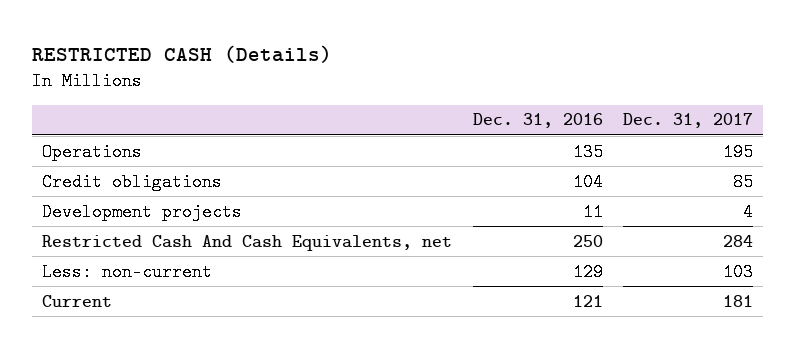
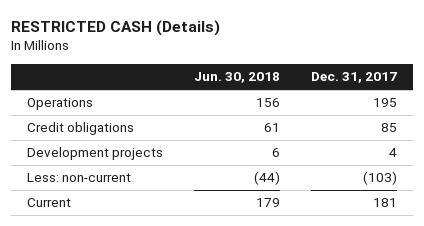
[472,113,603,129] Dec. 31, 2016 -> none
none -> [194,72,281,84] Jun. 30, 2018
[42,234,453,251] Restricted Cash And Cash Equivalents, net -> none
[722,262,753,281] 103 -> [363,171,398,186] (103)

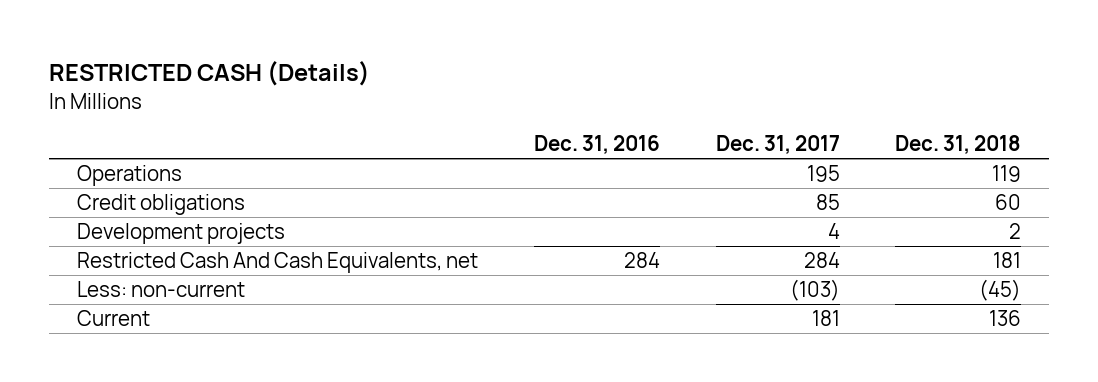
[194,72,281,84] Jun. 30, 2018 -> none
none -> [533,135,660,155] Dec. 31, 2016
none -> [895,135,1022,155] Dec. 31, 2018
none -> [77,252,479,274] Restricted Cash And Cash Equivalents, net

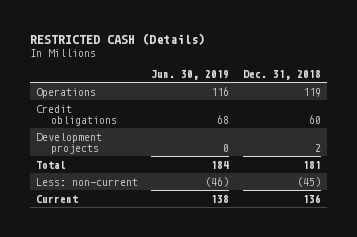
[533,135,660,155] Dec. 31, 2016 -> none
[715,135,840,155] Dec. 31, 2017 -> none
none -> [151,70,230,81] Jun. 30, 2019
[77,252,479,274] Restricted Cash And Cash Equivalents, net -> [36,160,67,169] Total

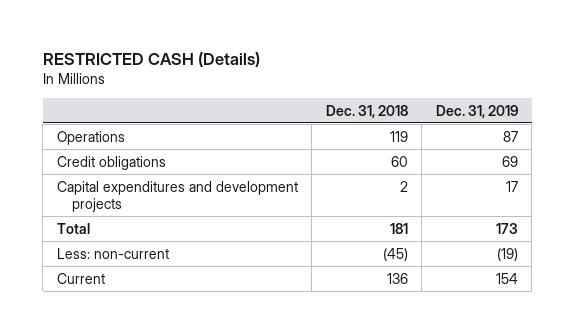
[151,70,230,81] Jun. 30, 2019 -> none
none -> [435,104,518,118] Dec. 31, 2019
[36,132,103,154] Development projects -> [56,180,298,213] Capital expenditures and development projects

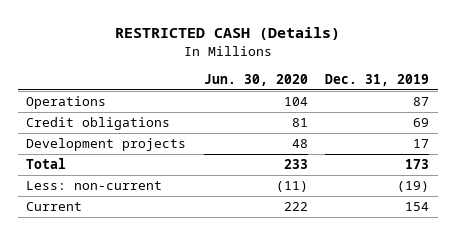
[325,104,408,118] Dec. 31, 2018 -> none
none -> [203,74,308,87] Jun. 30, 2020
[56,180,298,213] Capital expenditures and development projects -> [26,138,187,152] Development projects

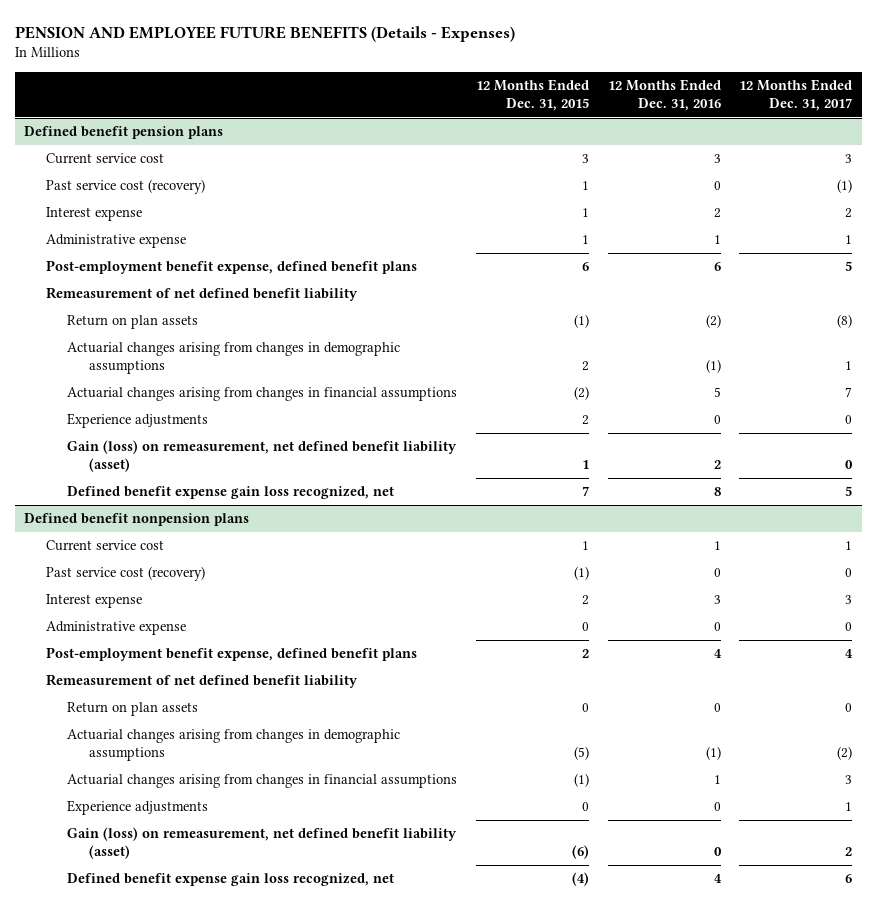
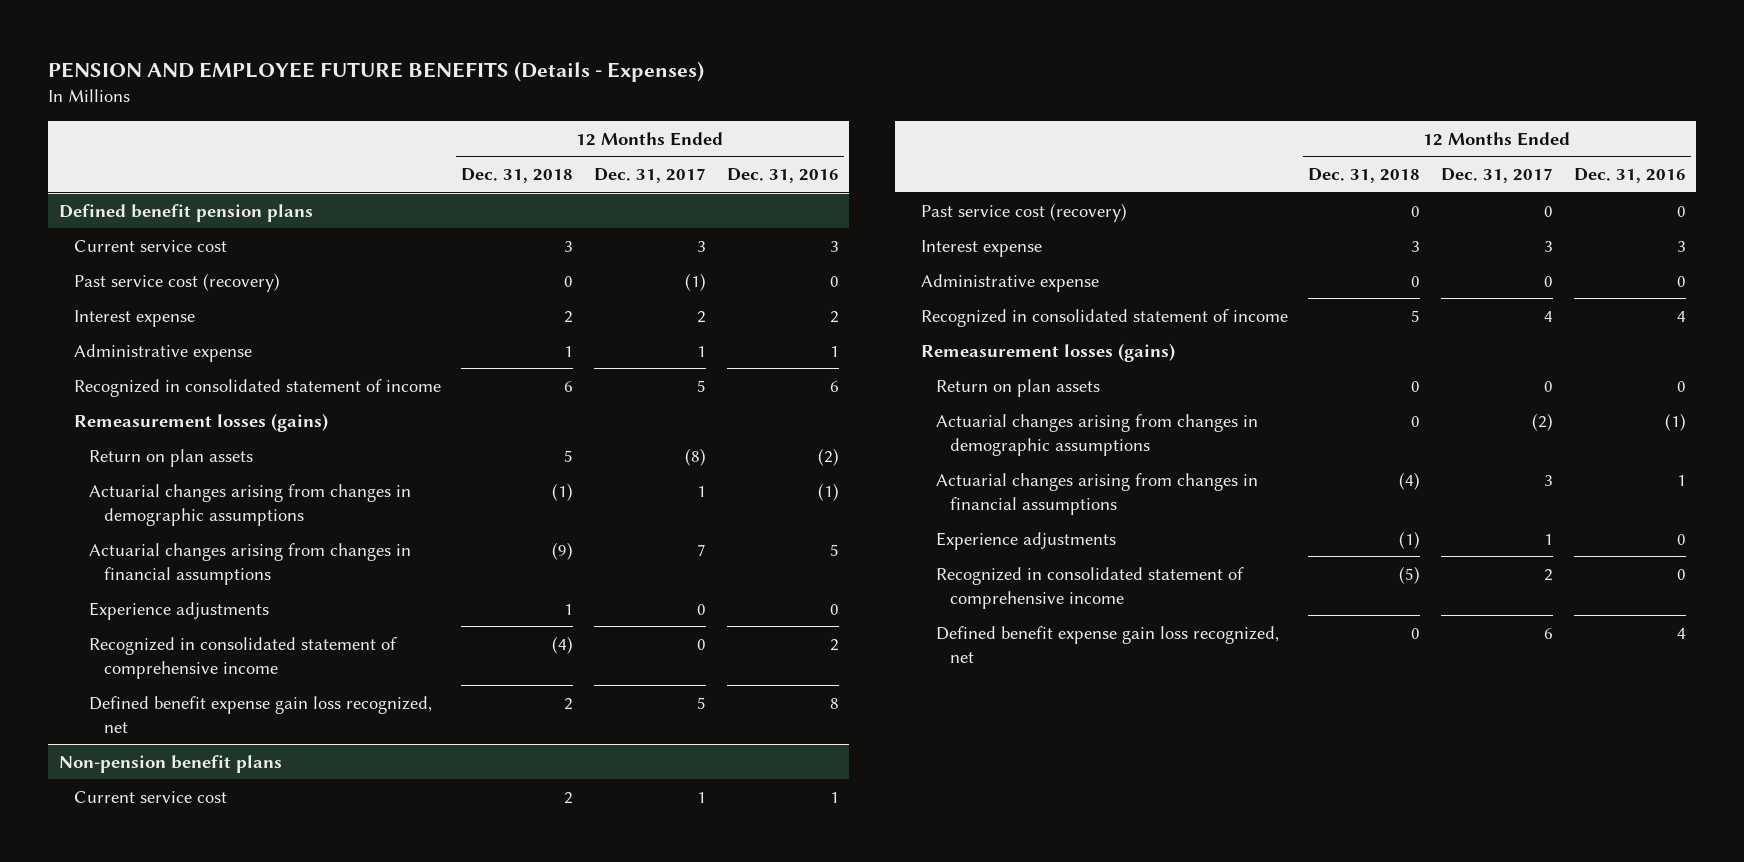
[476,78,590,111] 12 Months Ended Dec. 31, 2015 -> none
none -> [461,167,574,183] Dec. 31, 2018
[45,260,417,275] Post-employment benefit expense, defined benefit plans -> [73,378,441,397] Recognized in consolidated statement of income
[45,287,358,302] Remeasurement of net defined benefit liability -> [73,412,328,432] Remeasurement losses (gains)
[67,440,458,473] Gain (loss) on remeasurement, net defined benefit liability (asset) -> [88,636,397,679] Recognized in consolidated statement of comprehensive income
[24,513,250,527] Defined benefit nonpension plans -> [58,754,282,773] Non-pension benefit plans
[45,647,417,662] Post-employment benefit expense, defined benefit plans -> [920,308,1288,327] Recognized in consolidated statement of income
[45,674,358,689] Remeasurement of net defined benefit liability -> [920,342,1175,362] Remeasurement losses (gains)
[67,827,458,860] Gain (loss) on remeasurement, net defined benefit liability (asset) -> [935,566,1244,609] Recognized in consolidated statement of comprehensive income

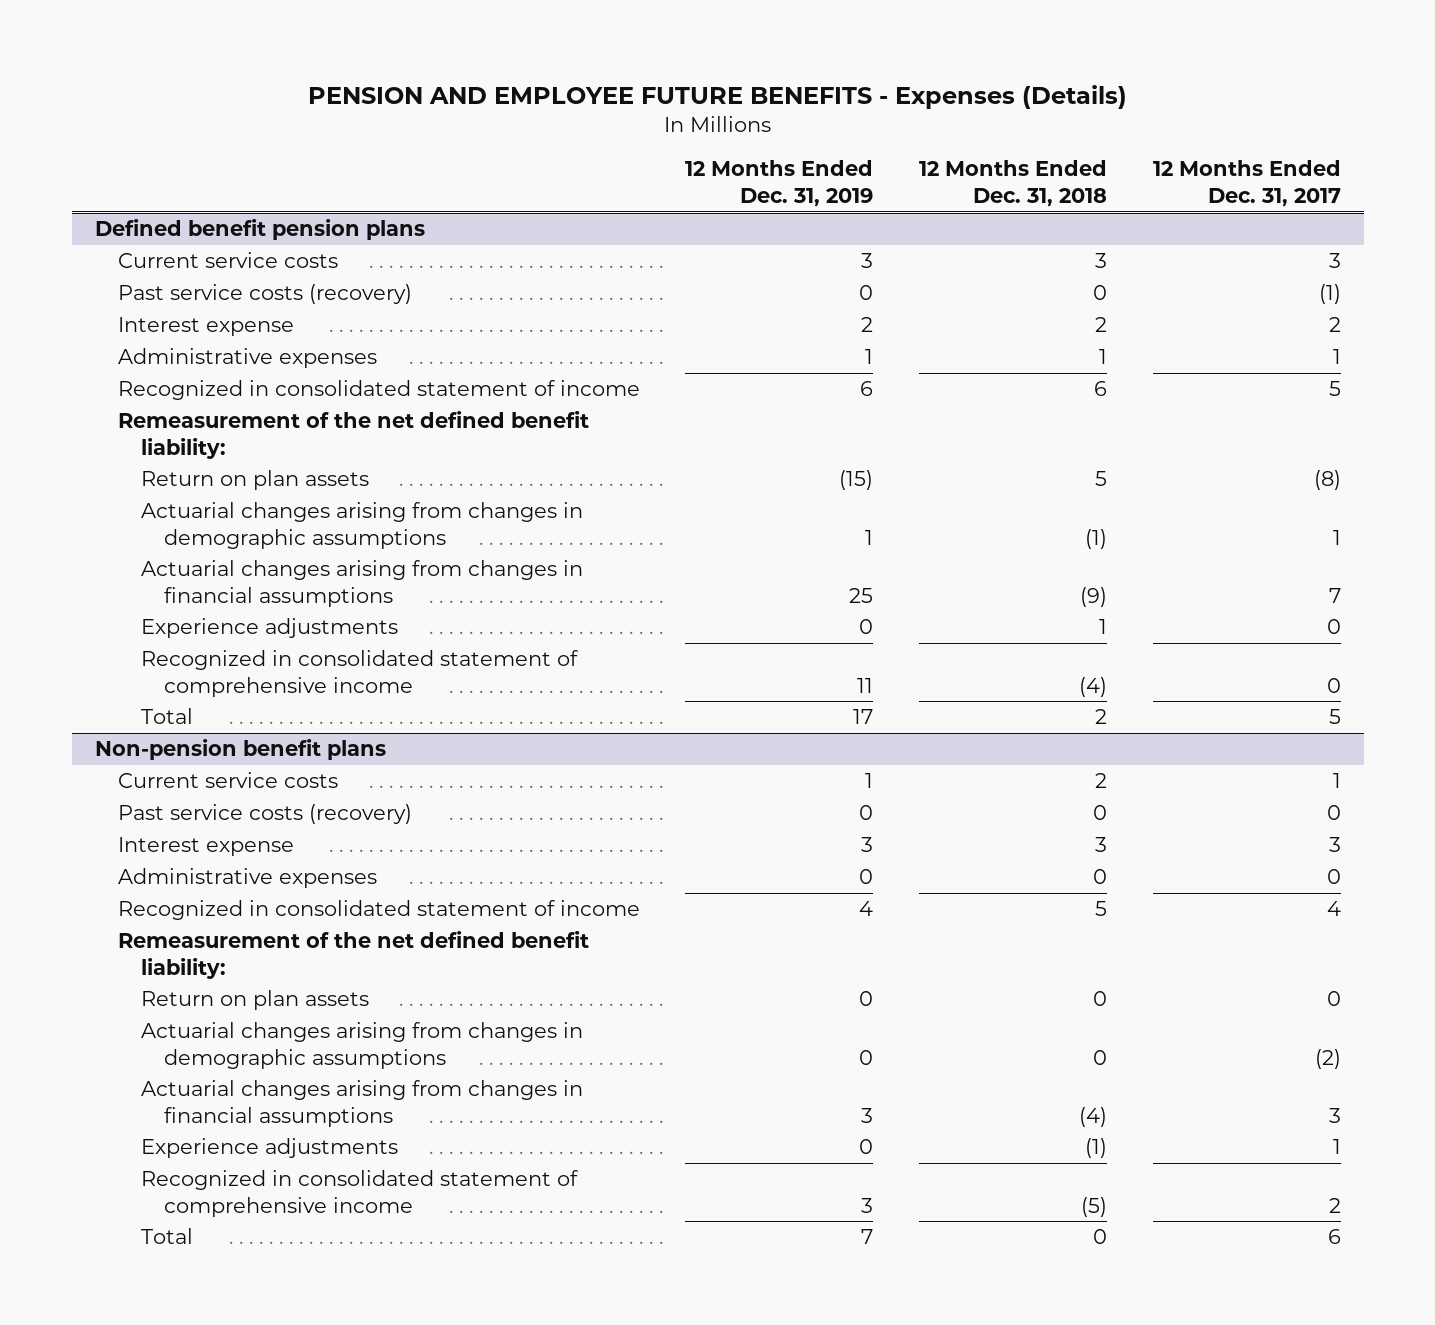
[48,61,705,83] PENSION AND EMPLOYEE FUTURE BENEFITS (Details - Expenses) -> [307,85,1127,110] PENSION AND EMPLOYEE FUTURE BENEFITS - Expenses (Details)
[726,167,839,183] Dec. 31, 2016 -> none
none -> [685,160,874,208] 12 Months Ended Dec. 31, 2019
[73,239,227,252] Current service cost -> [117,252,338,269] Current service costs
[73,272,280,292] Past service cost (recovery) -> [117,284,412,305] Past service costs (recovery)
[73,343,252,362] Administrative expense -> [117,348,377,369] Administrative expenses
[73,412,328,432] Remeasurement losses (gains) -> [117,411,589,459] Remeasurement of the net defined benefit liability:
[88,695,432,733] Defined benefit expense gain loss recognized, net -> [141,708,194,725] Total
[73,790,227,803] Current service cost -> [117,772,338,789] Current service costs
[920,202,1127,222] Past service cost (recovery) -> [117,804,412,825] Past service costs (recovery)
[920,273,1099,292] Administrative expense -> [117,868,377,889] Administrative expenses
[920,342,1175,362] Remeasurement losses (gains) -> [117,931,589,979] Remeasurement of the net defined benefit liability:
[935,625,1279,663] Defined benefit expense gain loss recognized, net -> [141,1228,194,1245] Total

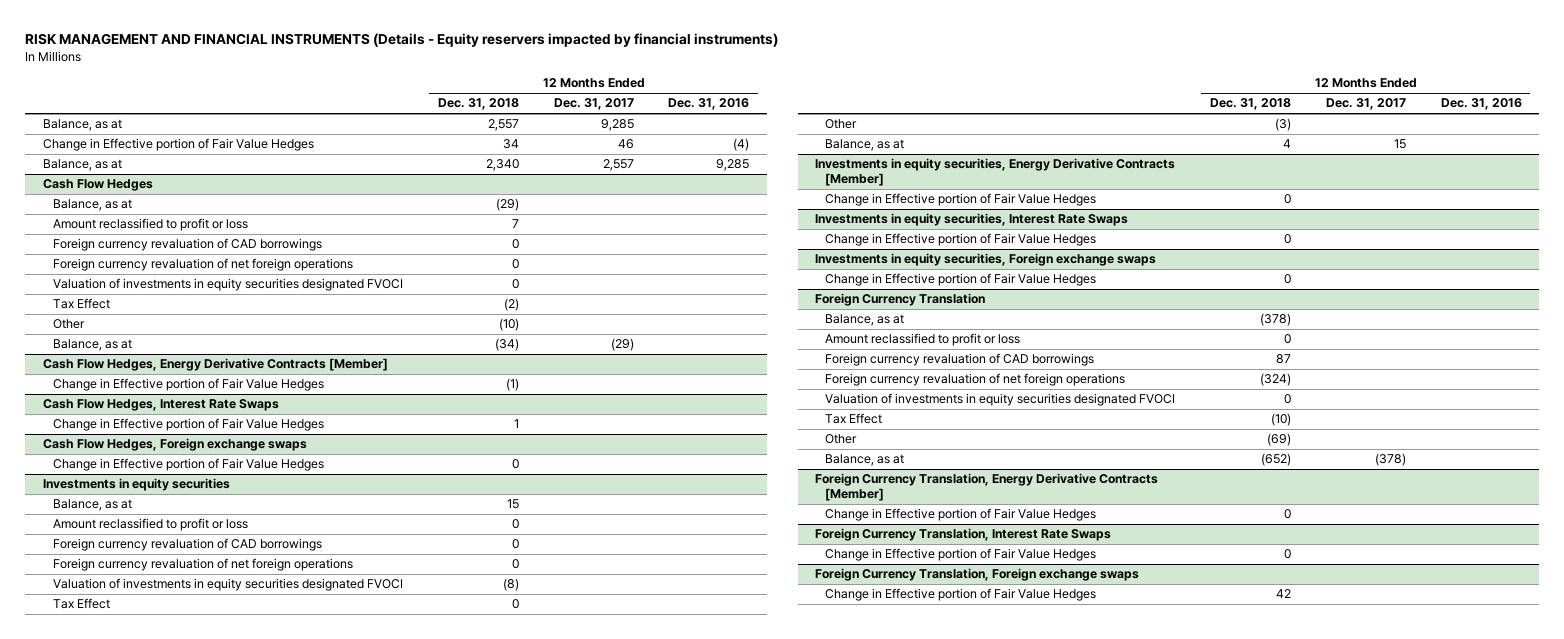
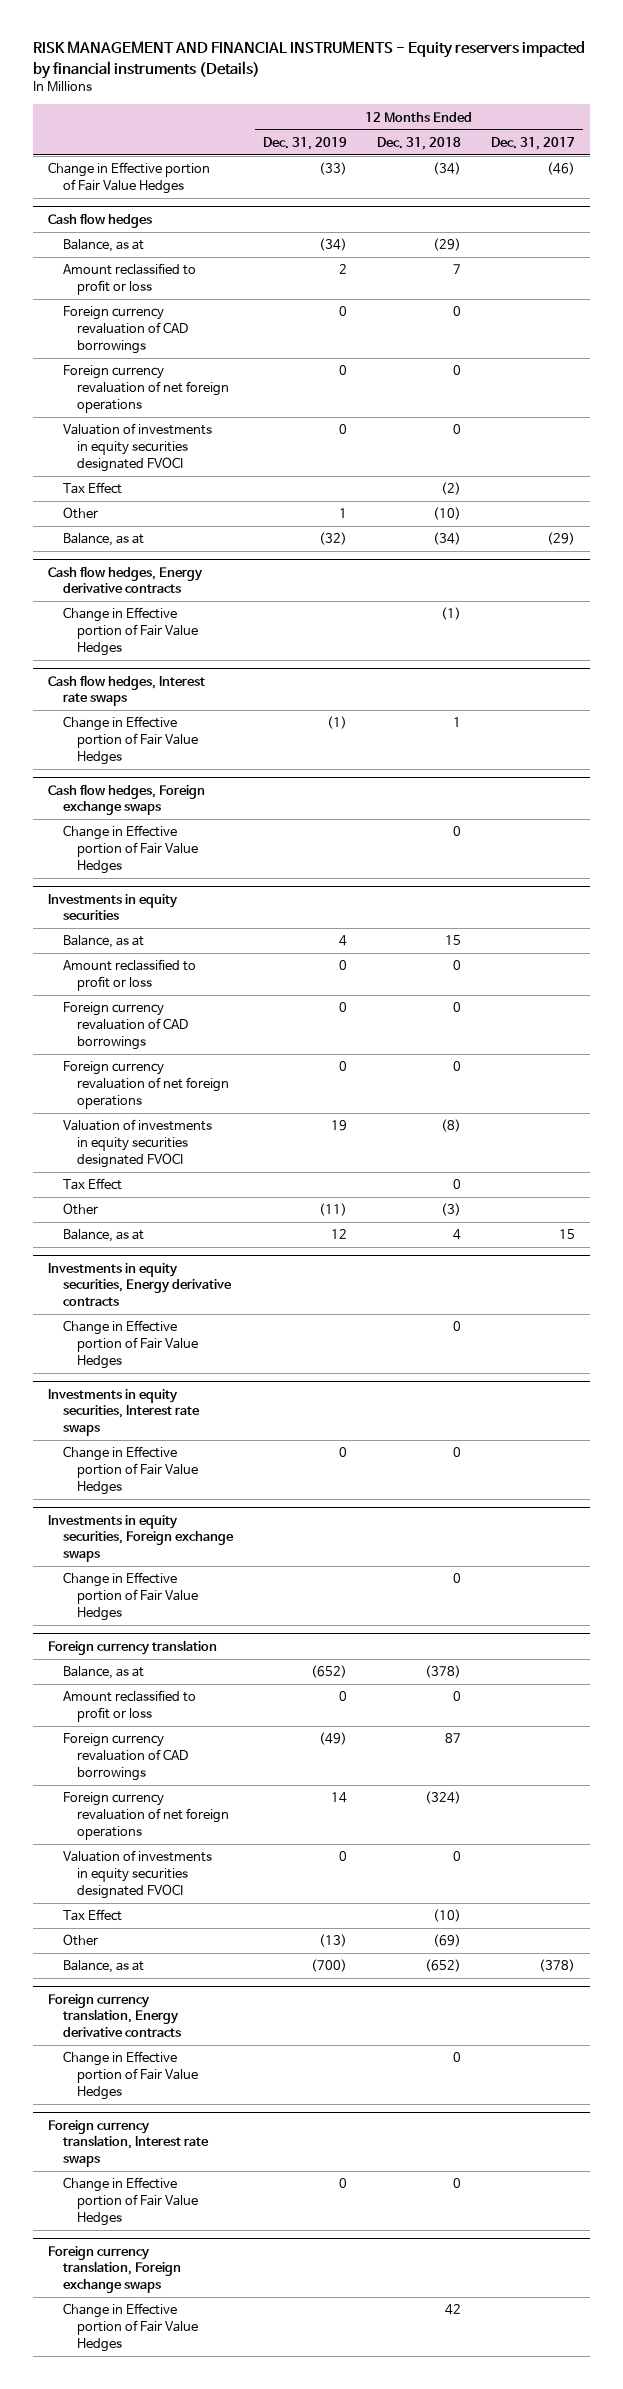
[25,33,779,48] RISK MANAGEMENT AND FINANCIAL INSTRUMENTS (Details - Equity reservers impacted by financial instruments) -> [33,41,586,79] RISK MANAGEMENT AND FINANCIAL INSTRUMENTS - Equity reservers impacted by financial instruments (Details)
[668,98,750,111] Dec. 31, 2016 -> none
none -> [262,136,347,150] Dec. 31, 2019
[42,119,122,132] Balance, as at -> none
[42,159,122,172] Balance, as at -> none
[502,139,519,150] 34 -> [432,162,461,176] (34)
[617,139,634,150] 46 -> [547,162,576,176] (46)
[42,179,153,192] Cash Flow Hedges -> [48,212,153,228] Cash flow hedges
[42,358,388,372] Cash Flow Hedges, Energy Derivative Contracts [Member] -> [48,565,204,594] Cash flow hedges, Energy derivative contracts
[42,399,279,412] Cash Flow Hedges, Interest Rate Swaps -> [48,674,206,707] Cash flow hedges, Interest rate swaps
[42,438,307,452] Cash Flow Hedges, Foreign exchange swaps -> [48,783,206,816] Cash flow hedges, Foreign exchange swaps
[814,158,1175,186] Investments in equity securities, Energy Derivative Contracts [Member] -> [48,1262,232,1307] Investments in equity securities, Energy derivative contracts
[814,213,1128,227] Investments in equity securities, Interest Rate Swaps -> [48,1388,200,1437] Investments in equity securities, Interest rate swaps
[814,293,985,307] Foreign Currency Translation -> [48,1639,218,1655] Foreign currency translation
[814,473,1158,501] Foreign Currency Translation, Energy Derivative Contracts [Member] -> [48,1993,181,2038] Foreign currency translation, Energy derivative contracts
[814,528,1111,542] Foreign Currency Translation, Interest Rate Swaps -> [48,2119,209,2168] Foreign currency translation, Interest rate swaps
[814,568,1139,582] Foreign Currency Translation, Foreign exchange swaps -> [48,2245,181,2294] Foreign currency translation, Foreign exchange swaps

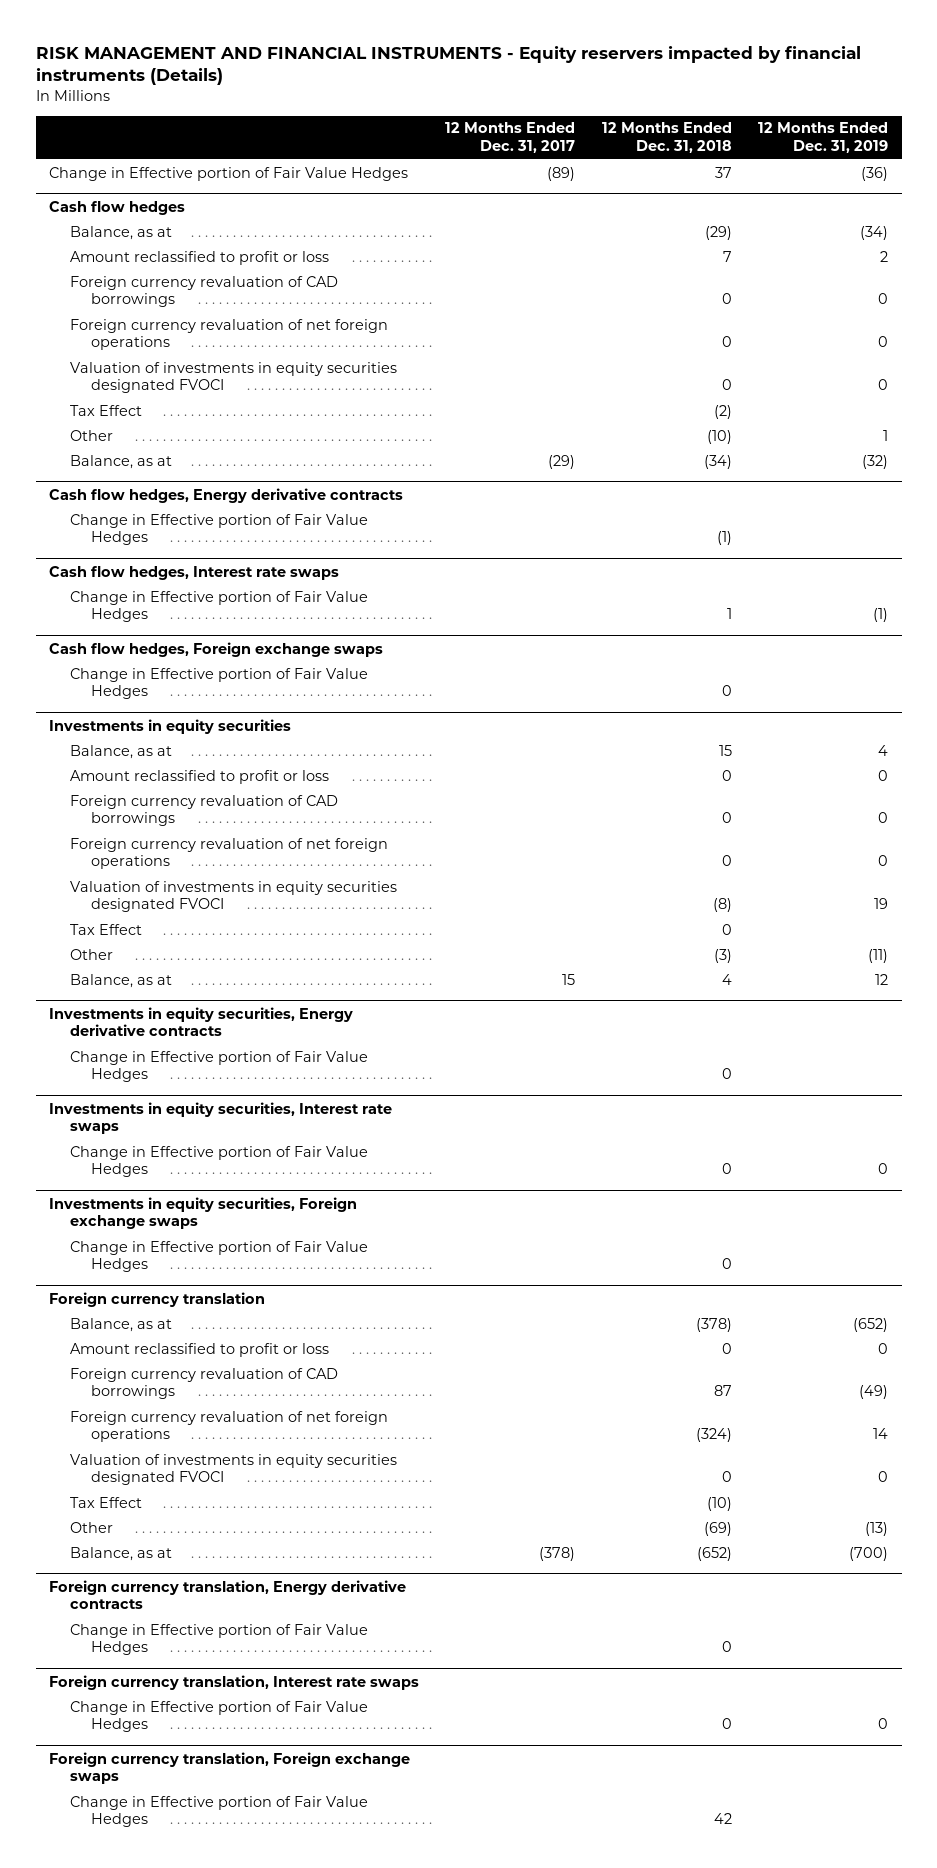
[318,162,347,176] (33) -> [861,166,889,181] (36)
[432,162,461,176] (34) -> [714,166,732,178] 37
[547,162,576,176] (46) -> [547,166,576,181] (89)

